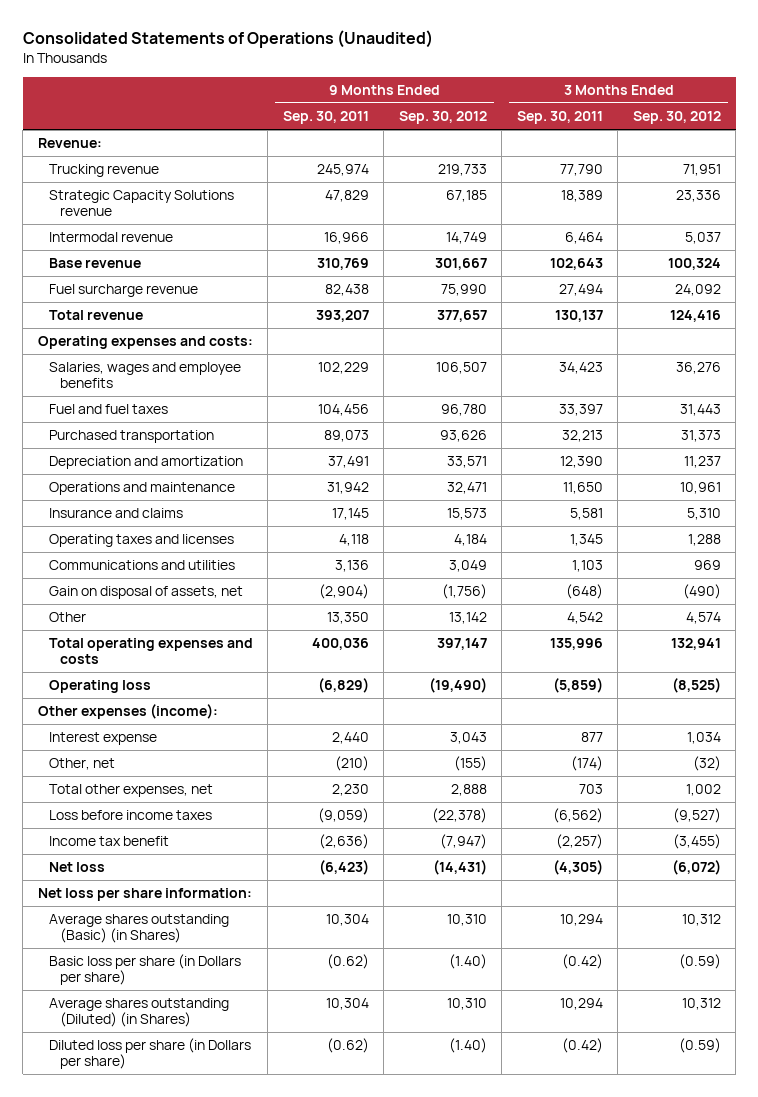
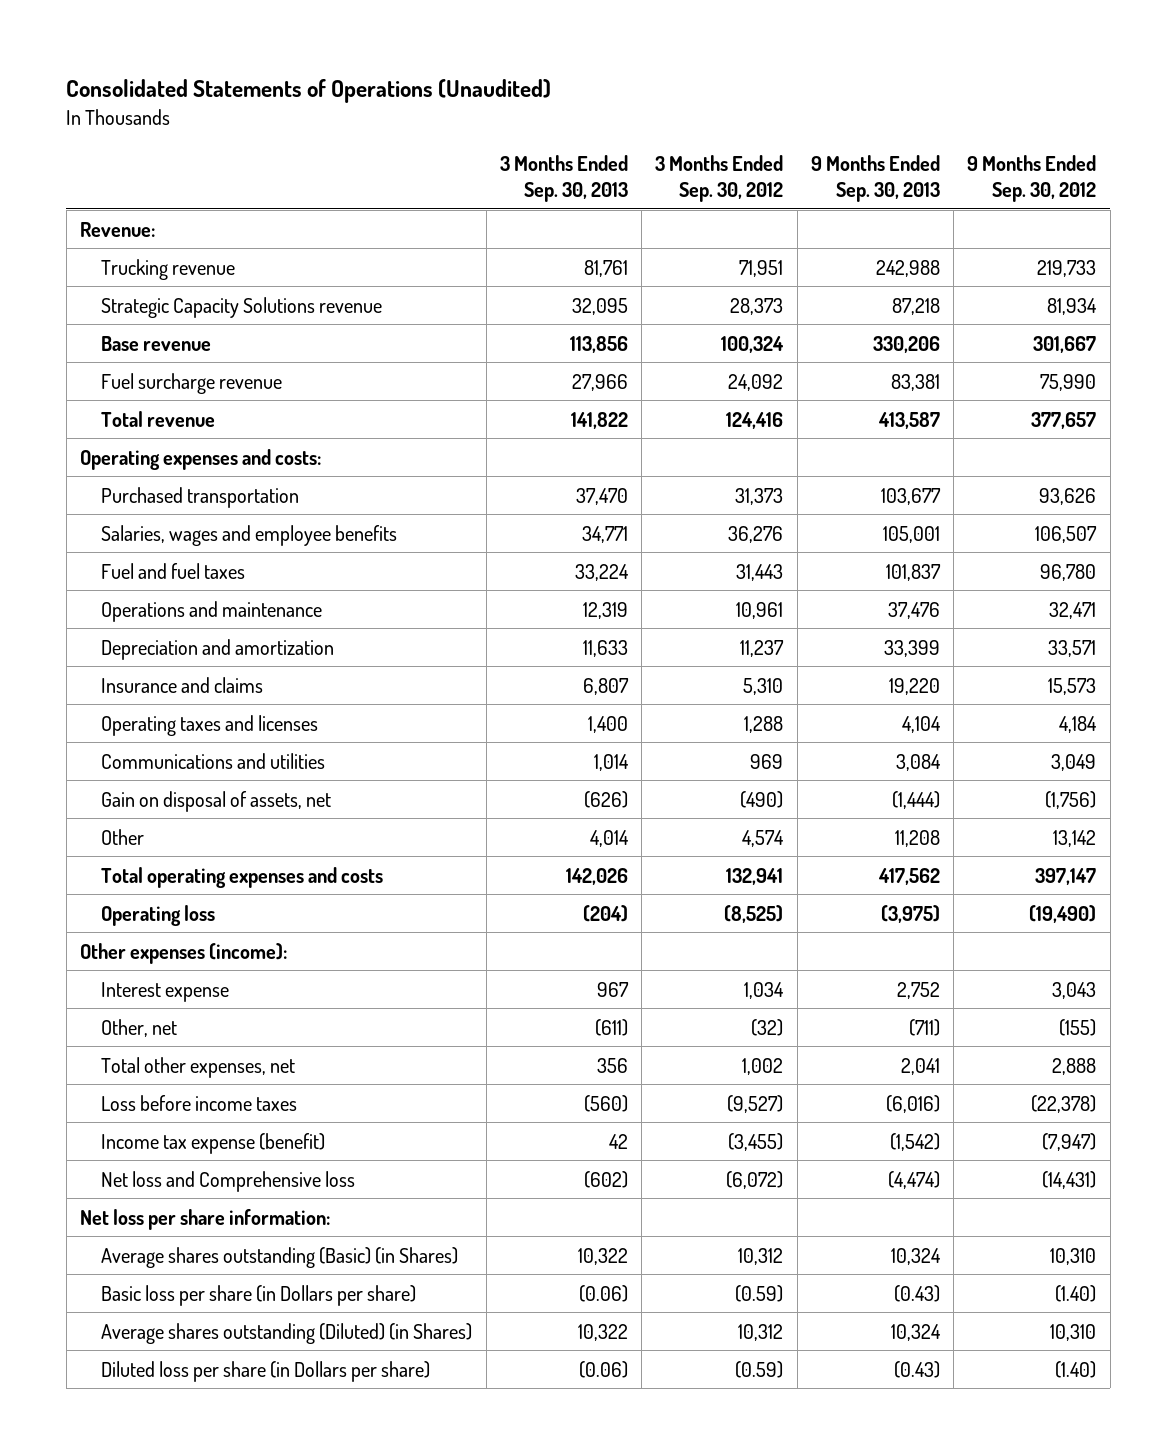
[282,111,369,125] Sep. 30, 2011 -> none
[516,111,603,125] Sep. 30, 2011 -> none
none -> [499,155,628,202] 3 Months Ended Sep. 30, 2013
none -> [810,155,940,202] 9 Months Ended Sep. 30, 2013
[48,232,173,243] Intermodal revenue -> none
[445,190,487,203] 67,185 -> [1047,297,1098,315] 81,934
[675,190,721,203] 23,336 -> [730,297,784,315] 28,373
[48,430,214,444] Purchased transportation -> [101,486,300,508] Purchased transportation
[48,456,243,470] Depreciation and amortization -> [101,638,335,660] Depreciation and amortization
[48,836,169,847] Income tax benefit -> [101,1132,326,1154] Income tax expense (benefit)
[48,862,105,873] Net loss -> [101,1170,356,1192] Net loss and Comprehensive loss

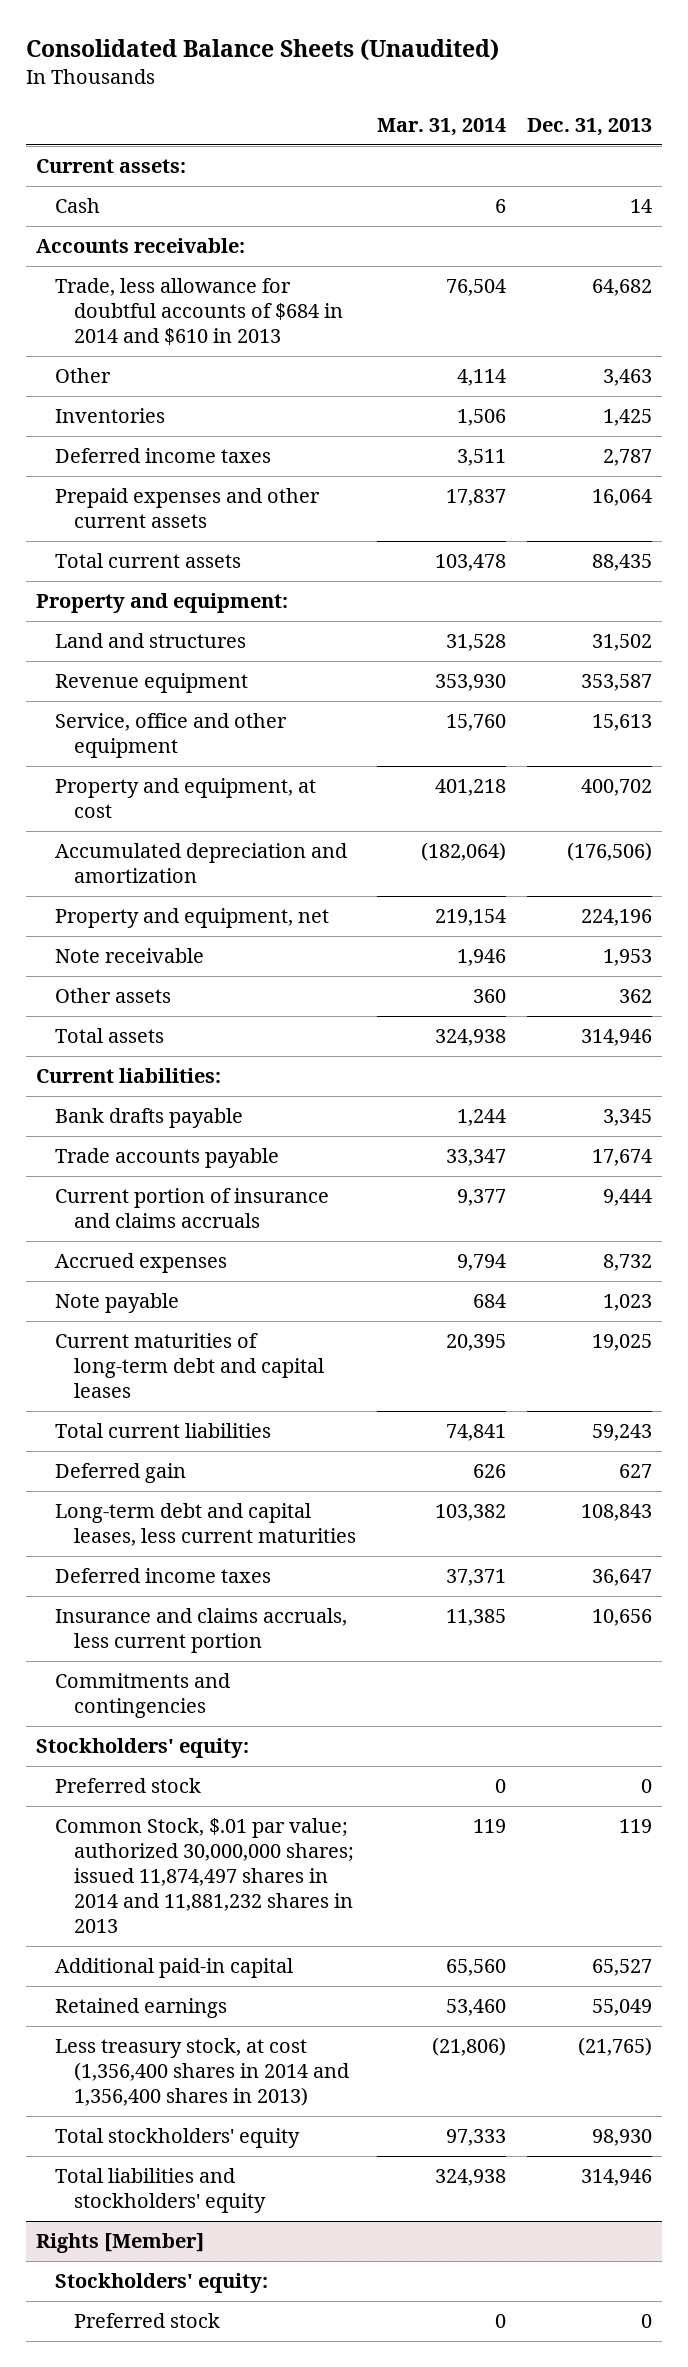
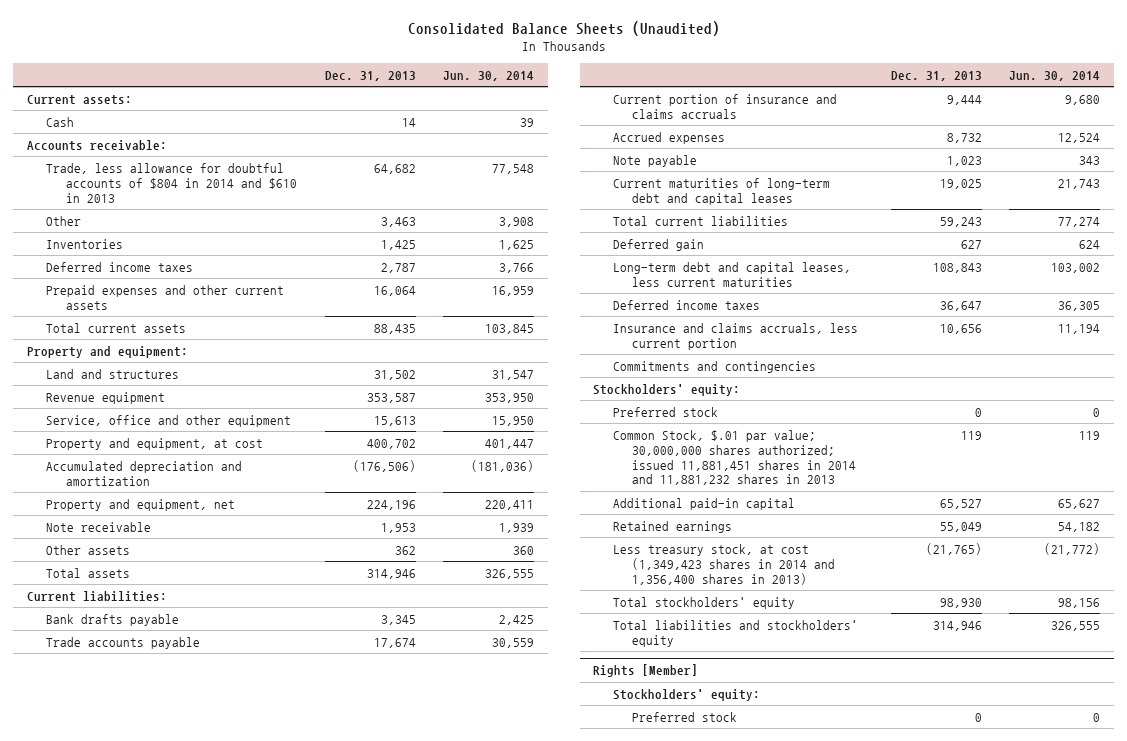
[377,117,507,136] Mar. 31, 2014 -> none
none -> [443,70,535,81] Jun. 30, 2014
[55,278,344,346] Trade, less allowance for doubtful accounts of $684 in 2014 and $610 in 2013 -> [46,162,297,203] Trade, less allowance for doubtful accounts of $804 in 2014 and $610 in 2013
[55,1818,355,1933] Common Stock, $.01 par value; authorized 30,000,000 shares; issued 11,874,497 shares in 2014 and 11,881,232 shares in 2013 -> [612,429,857,486] Common Stock, $.01 par value; 30,000,000 shares authorized; issued 11,881,451 shares in 2014 and 11,881,232 shares in 2013
[55,2038,350,2107] Less treasury stock, at cost (1,356,400 shares in 2014 and 1,356,400 shares in 2013) -> [612,543,836,585] Less treasury stock, at cost (1,349,423 shares in 2014 and 1,356,400 shares in 2013)

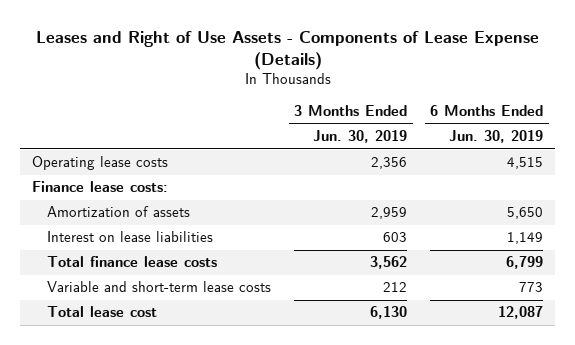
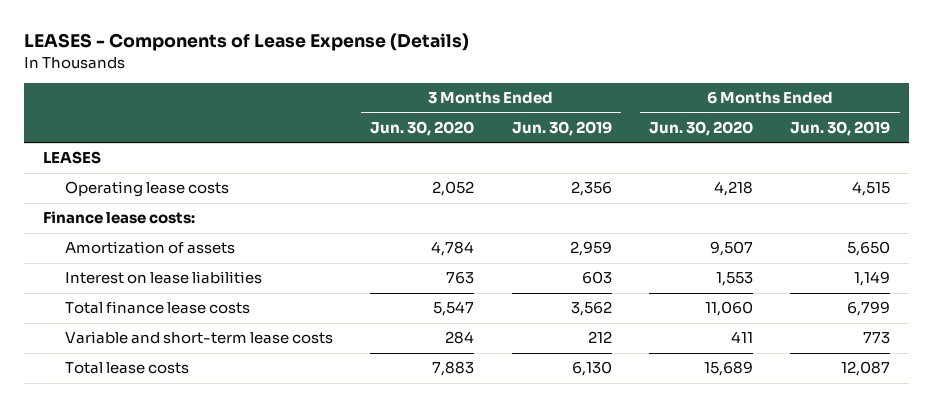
[35,30,539,70] Leases and Right of Use Assets - Components of Lease Expense (Details) -> [23,33,469,52] LEASES - Components of Lease Expense (Details)
none -> [370,120,475,136] Jun. 30, 2020
none -> [649,120,754,136] Jun. 30, 2020
none -> [42,151,101,165] LEASES
[47,306,158,318] Total lease cost -> [64,362,189,375] Total lease costs

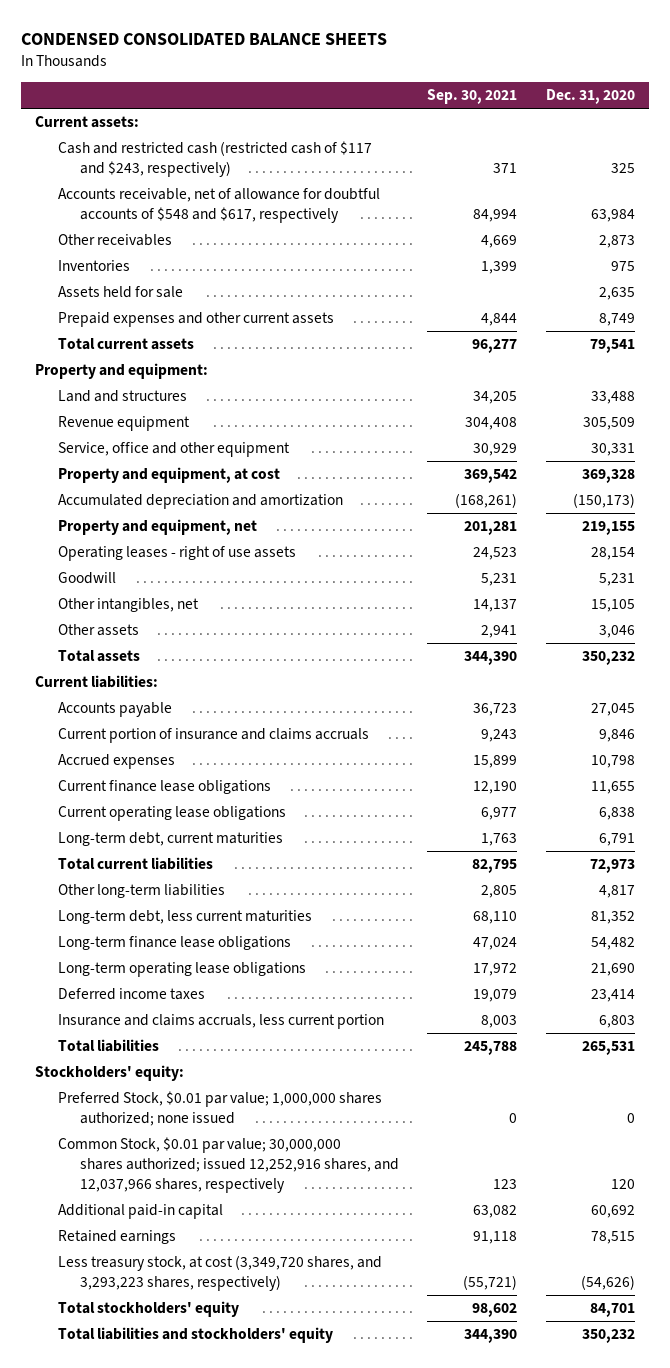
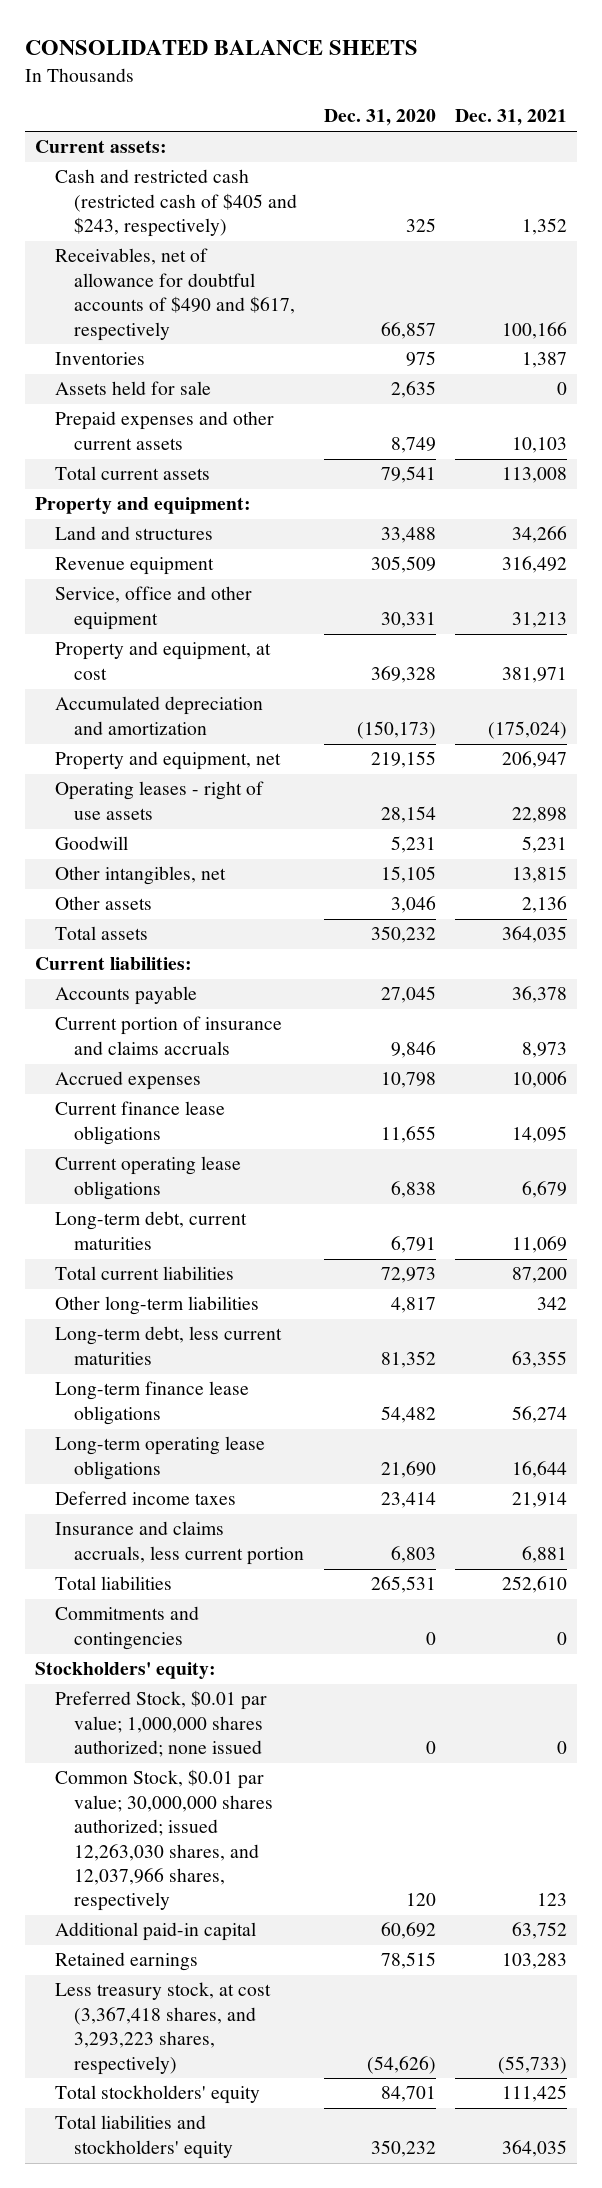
[21,33,388,46] CONDENSED CONSOLIDATED BALANCE SHEETS -> [25,40,419,56] CONSOLIDATED BALANCE SHEETS
[427,89,518,105] Sep. 30, 2021 -> none
none -> [455,109,568,127] Dec. 31, 2021
[57,234,172,247] Other receivables -> none
[57,141,372,178] Cash and restricted cash (restricted cash of $117 and $243, respectively) -> [54,169,298,238] Cash and restricted cash (restricted cash of $405 and $243, respectively)
[57,188,380,224] Accounts receivable, net of allowance for doubtful accounts of $548 and $617, respectively -> [54,248,296,341] Receivables, net of allowance for doubtful accounts of $490 and $617, respectively
[590,209,635,223] 63,984 -> [380,321,436,339] 66,857
none -> [54,1606,199,1650] Commitments and contingencies
[57,1137,399,1194] Common Stock, $0.01 par value; 30,000,000 shares authorized; issued 12,252,916 shares, and 12,037,966 shares, respectively -> [54,1769,274,1912] Common Stock, $0.01 par value; 30,000,000 shares authorized; issued 12,263,030 shares, and 12,037,966 shares, respectively
[57,1255,382,1292] Less treasury stock, at cost (3,349,720 shares, and 3,293,223 shares, respectively) -> [54,1982,271,2075] Less treasury stock, at cost (3,367,418 shares, and 3,293,223 shares, respectively)

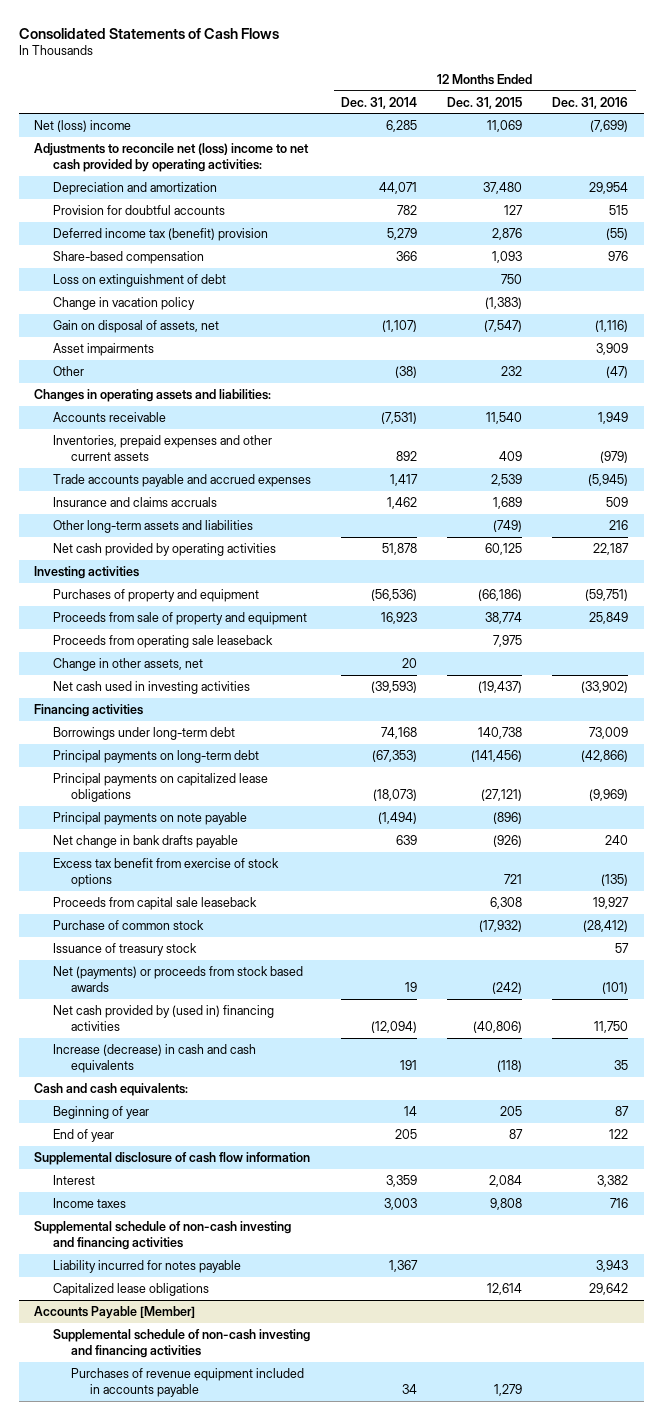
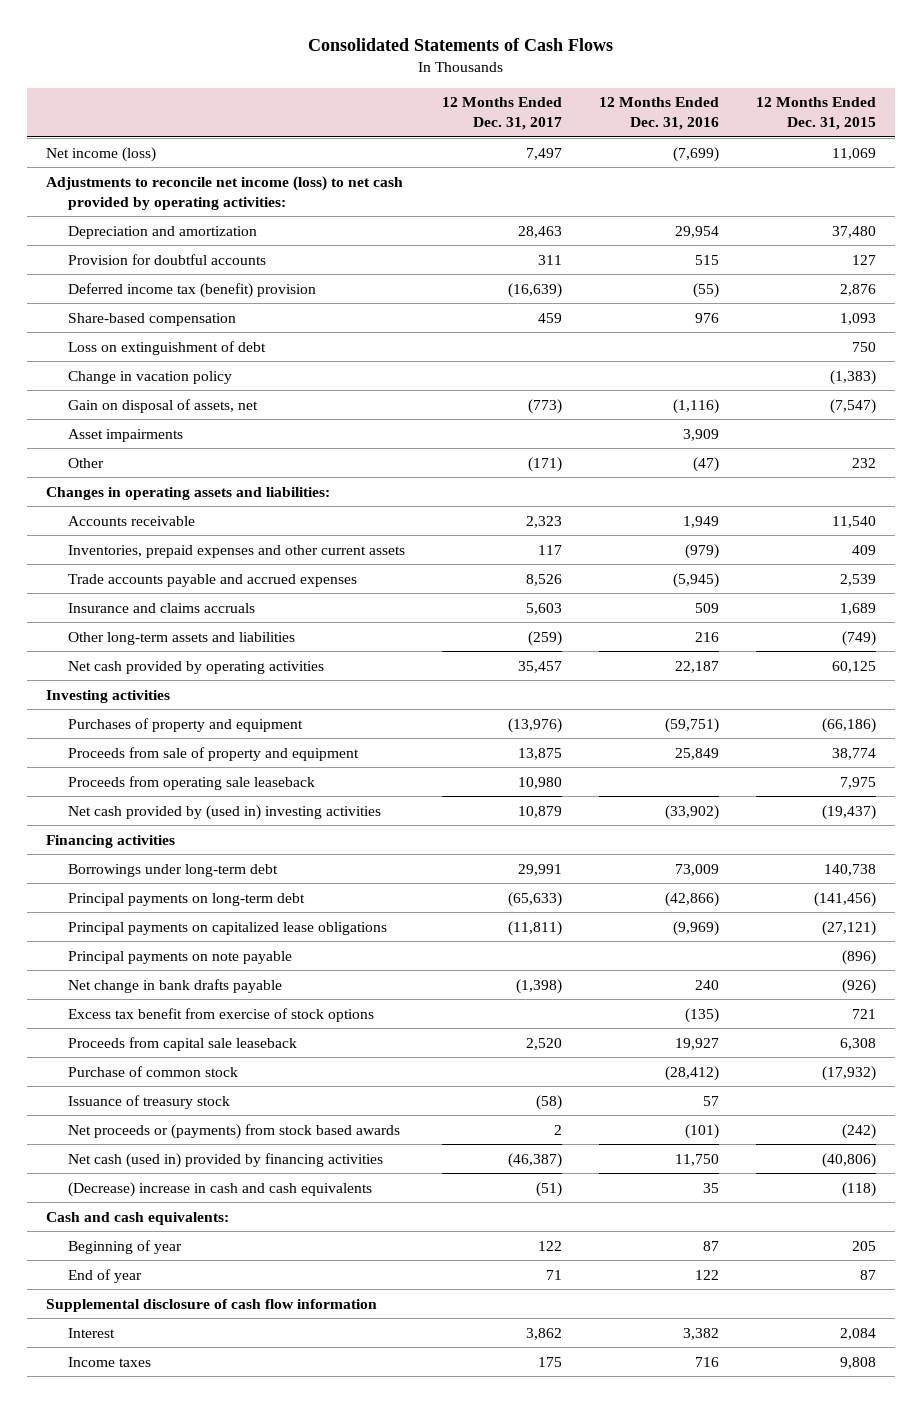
[341,96,418,109] Dec. 31, 2014 -> none
none -> [441,97,562,131] 12 Months Ended Dec. 31, 2017
[34,119,132,132] Net (loss) income -> [45,146,156,162] Net income (loss)
[34,142,310,172] Adjustments to reconcile net (loss) income to net cash provided by operating activities: -> [45,175,403,210] Adjustments to reconcile net income (loss) to net cash provided by operating activities:
[52,657,203,671] Change in other assets, net -> none
[52,680,250,694] Net cash used in investing activities -> [67,804,381,820] Net cash provided by (used in) investing activities
[52,965,303,992] Net (payments) or proceeds from stock based awards -> [67,1123,400,1139] Net proceeds or (payments) from stock based awards
[52,1004,274,1031] Net cash provided by (used in) financing activities -> [67,1152,383,1168] Net cash (used in) provided by financing activities
[52,1043,256,1073] Increase (decrease) in cash and cash equivalents -> [67,1181,372,1197] (Decrease) increase in cash and cash equivalents
[34,1220,292,1250] Supplemental schedule of non-cash investing and financing activities -> none
[52,1259,241,1273] Liability incurred for notes payable -> none
[52,1282,209,1296] Capitalized lease obligations -> none
[34,1305,196,1319] Accounts Payable [Member] -> none
[52,1328,310,1358] Supplemental schedule of non-cash investing and financing activities -> none
[71,1367,305,1397] Purchases of revenue equipment included in accounts payable -> none

